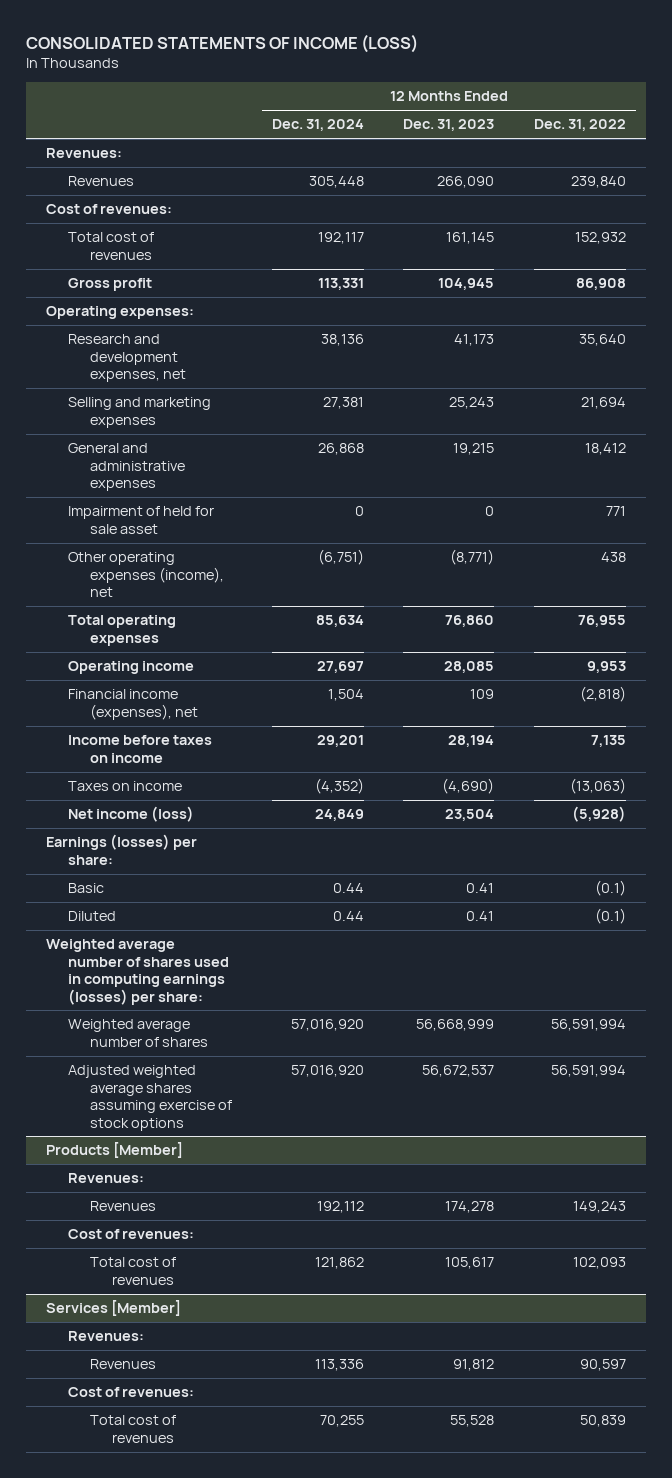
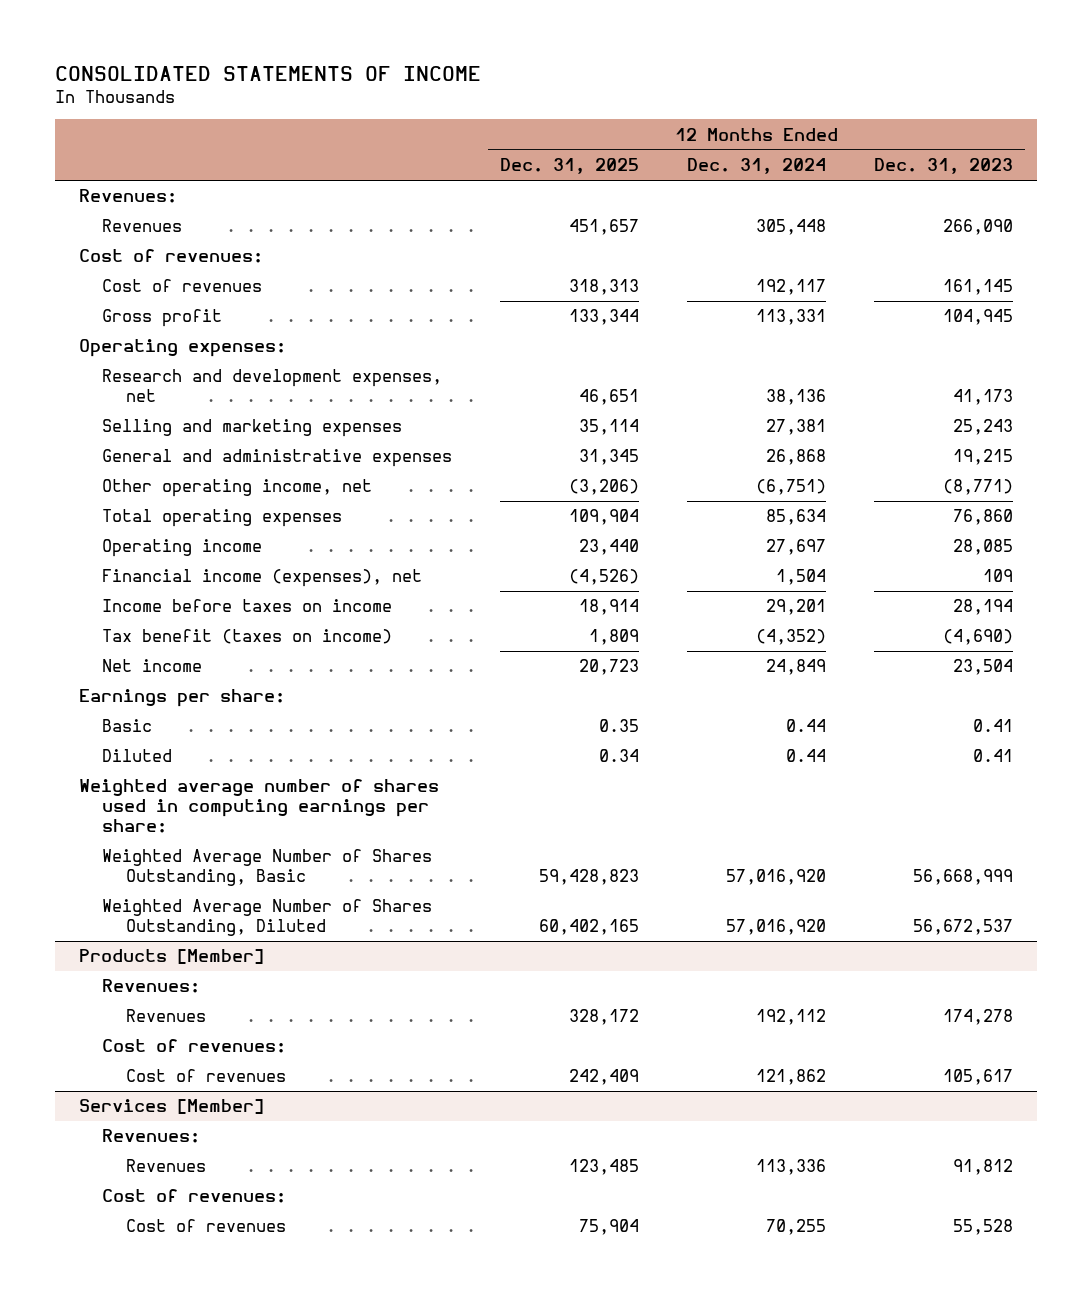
[26,33,419,53] CONSOLIDATED STATEMENTS OF INCOME (LOSS) -> [55,65,482,81] CONSOLIDATED STATEMENTS OF INCOME
[534,119,627,132] Dec. 31, 2022 -> none
none -> [500,158,640,175] Dec. 31, 2025
[68,232,155,260] Total cost of revenues -> [102,279,263,293] Cost of revenues
[68,506,215,534] Impairment of held for sale asset -> none
[68,552,224,598] Other operating expenses (income), net -> [102,479,373,498] Other operating income, net
[68,781,183,792] Taxes on income -> [102,629,393,645] Tax benefit (taxes on income)
[68,806,195,823] Net income (loss) -> [102,659,203,673] Net income
[46,834,198,865] Earnings (losses) per share: -> [79,689,286,708] Earnings per share:
[46,939,230,1005] Weighted average number of shares used in computing earnings (losses) per share: -> [79,779,440,834] Weighted average number of shares used in computing earnings per share:
[68,1019,208,1047] Weighted average number of shares -> [102,849,433,887] Weighted Average Number of Shares Outstanding, Basic
[68,1065,232,1131] Adjusted weighted average shares assuming exercise of stock options -> [102,899,433,937] Weighted Average Number of Shares Outstanding, Diluted
[89,1257,176,1285] Total cost of revenues -> [125,1069,286,1083] Cost of revenues
[89,1415,176,1443] Total cost of revenues -> [125,1219,286,1233] Cost of revenues

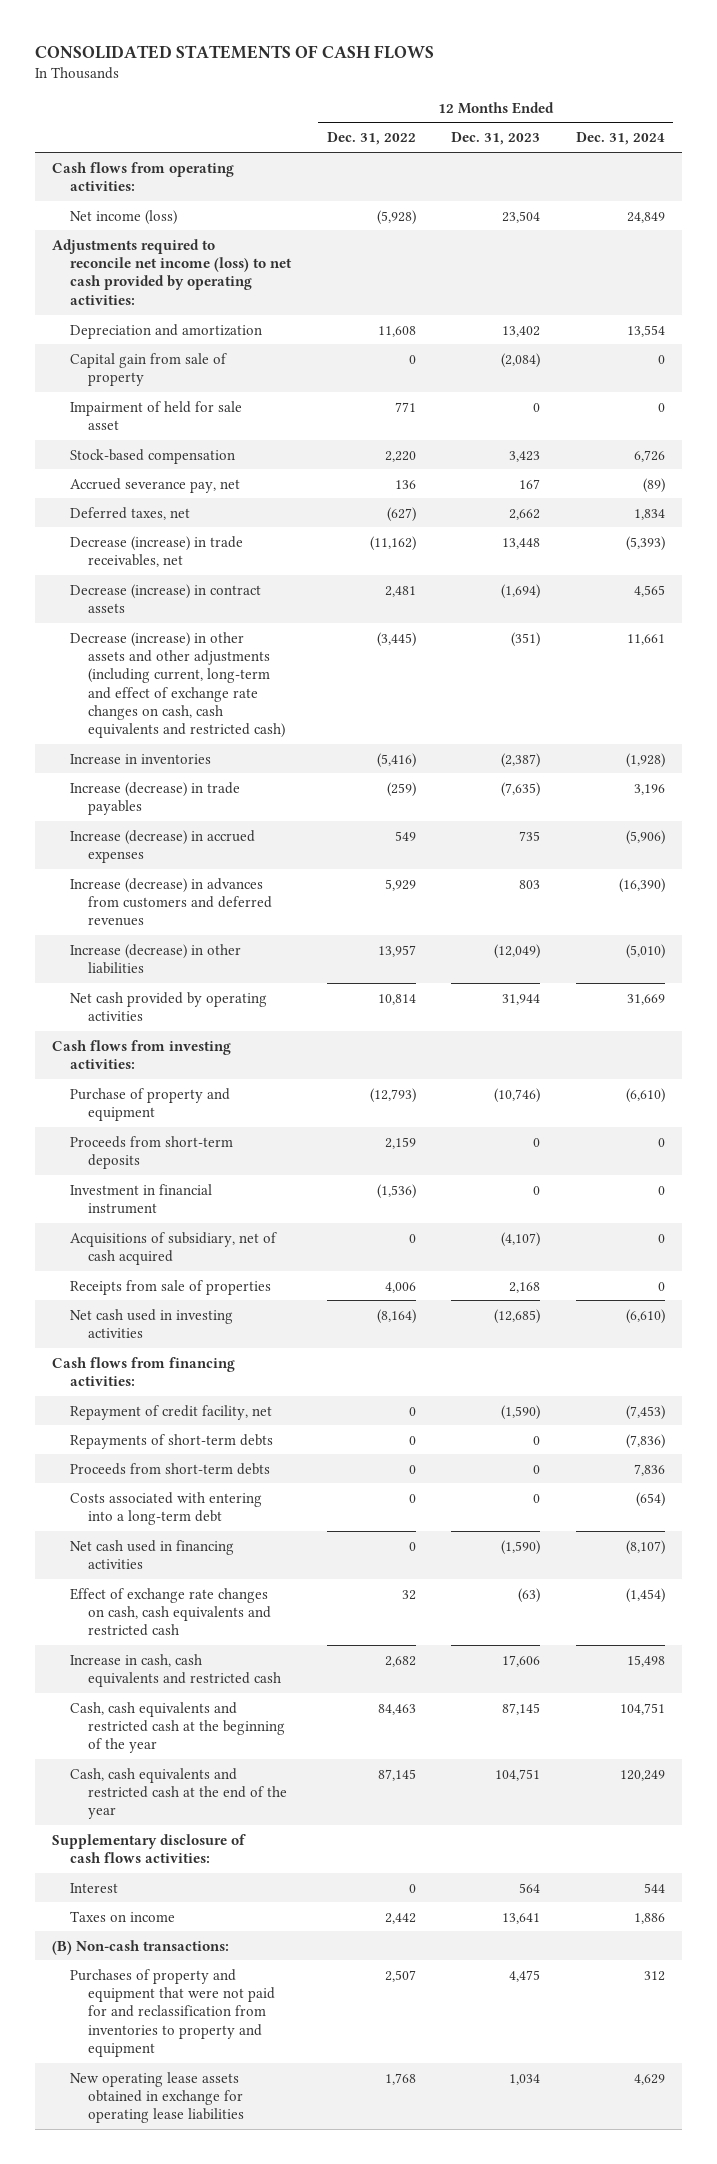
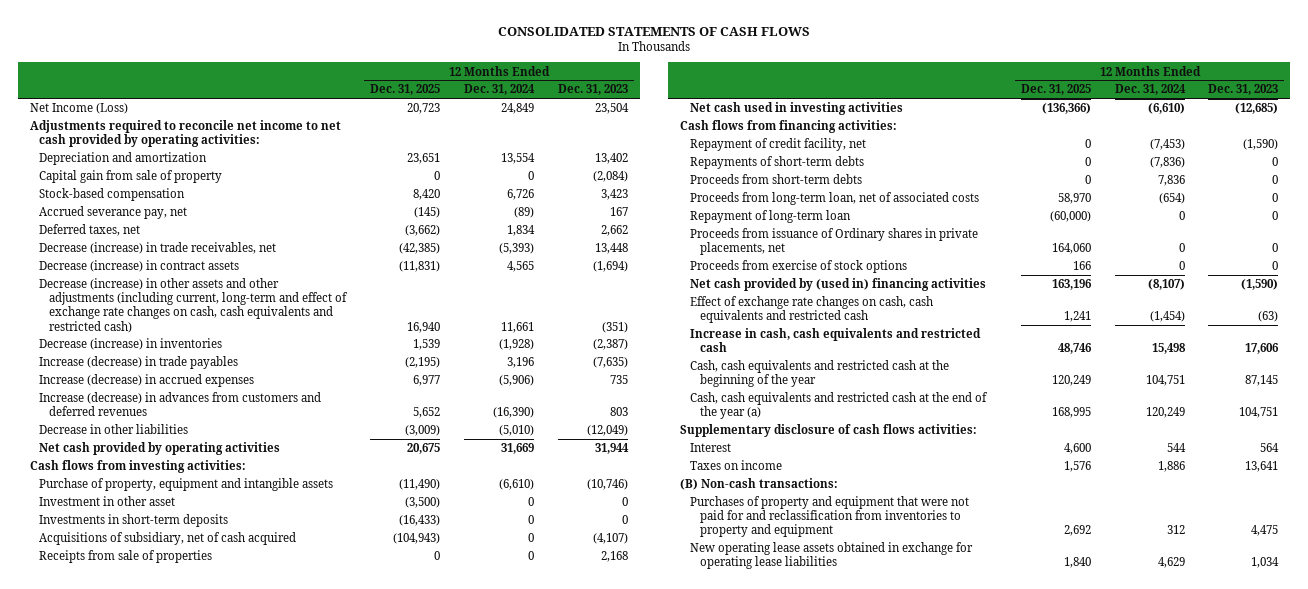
[326,132,416,146] Dec. 31, 2022 -> none
none -> [370,84,441,96] Dec. 31, 2025
[52,161,235,191] Cash flows from operating activities: -> none
[70,209,178,225] Net income (loss) -> [29,103,128,115] Net Income (Loss)
[52,238,293,305] Adjustments required to reconcile net income (loss) to net cash provided by operating activities: -> [29,120,341,148] Adjustments required to reconcile net income to net cash provided by operating activities:
[70,400,243,430] Impairment of held for sale asset -> none
[70,753,212,764] Increase in inventories -> [39,338,223,351] Decrease (increase) in inventories
[70,943,242,974] Increase (decrease) in other liabilities -> [39,424,189,435] Decrease in other liabilities
[70,1135,234,1169] Proceeds from short-term deposits -> none
[70,1183,213,1214] Investment in financial instrument -> none
[70,1087,231,1121] Purchase of property and equipment -> [39,478,334,492] Purchase of property, equipment and intangible assets
none -> [39,496,176,507] Investment in other asset
none -> [39,514,229,528] Investments in short-term deposits
[70,1491,263,1525] Costs associated with entering into a long-term debt -> [690,192,980,206] Proceeds from long-term loan, net of associated costs
none -> [690,210,852,224] Repayment of long-term loan
none -> [690,228,979,256] Proceeds from issuance of Ordinary shares in private placements, net
none -> [690,260,908,274] Proceeds from exercise of stock options
[70,1539,235,1569] Net cash used in financing activities -> [690,278,987,292] Net cash provided by (used in) financing activities
[70,1767,288,1820] Cash, cash equivalents and restricted cash at the end of the year -> [690,392,989,420] Cash, cash equivalents and restricted cash at the end of the year (a)

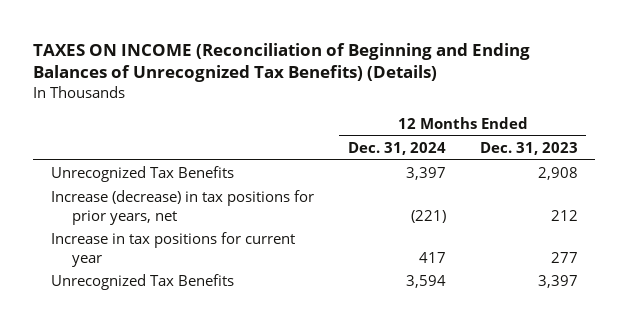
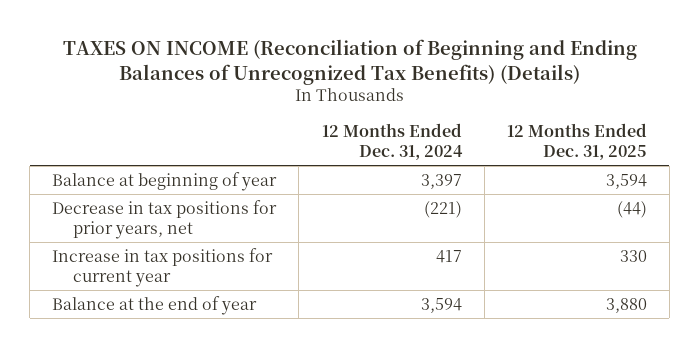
[479,141,578,155] Dec. 31, 2023 -> none
none -> [506,123,647,161] 12 Months Ended Dec. 31, 2025
[50,166,234,183] Unrecognized Tax Benefits -> [52,171,278,191] Balance at beginning of year
[50,190,314,225] Increase (decrease) in tax positions for prior years, net -> [52,199,278,239] Decrease in tax positions for prior years, net
[50,274,234,291] Unrecognized Tax Benefits -> [52,295,258,315] Balance at the end of year

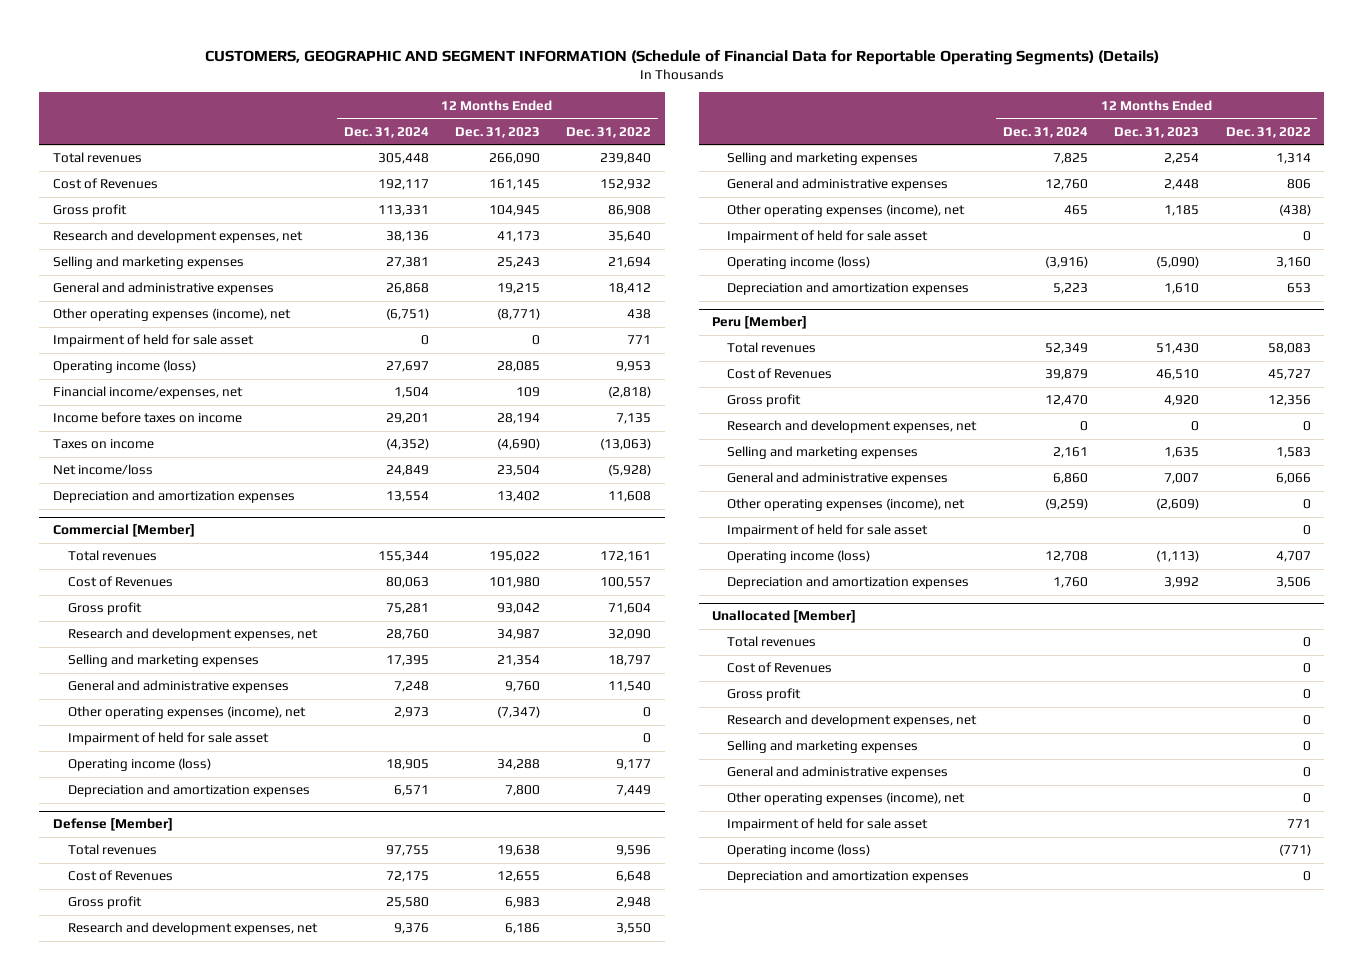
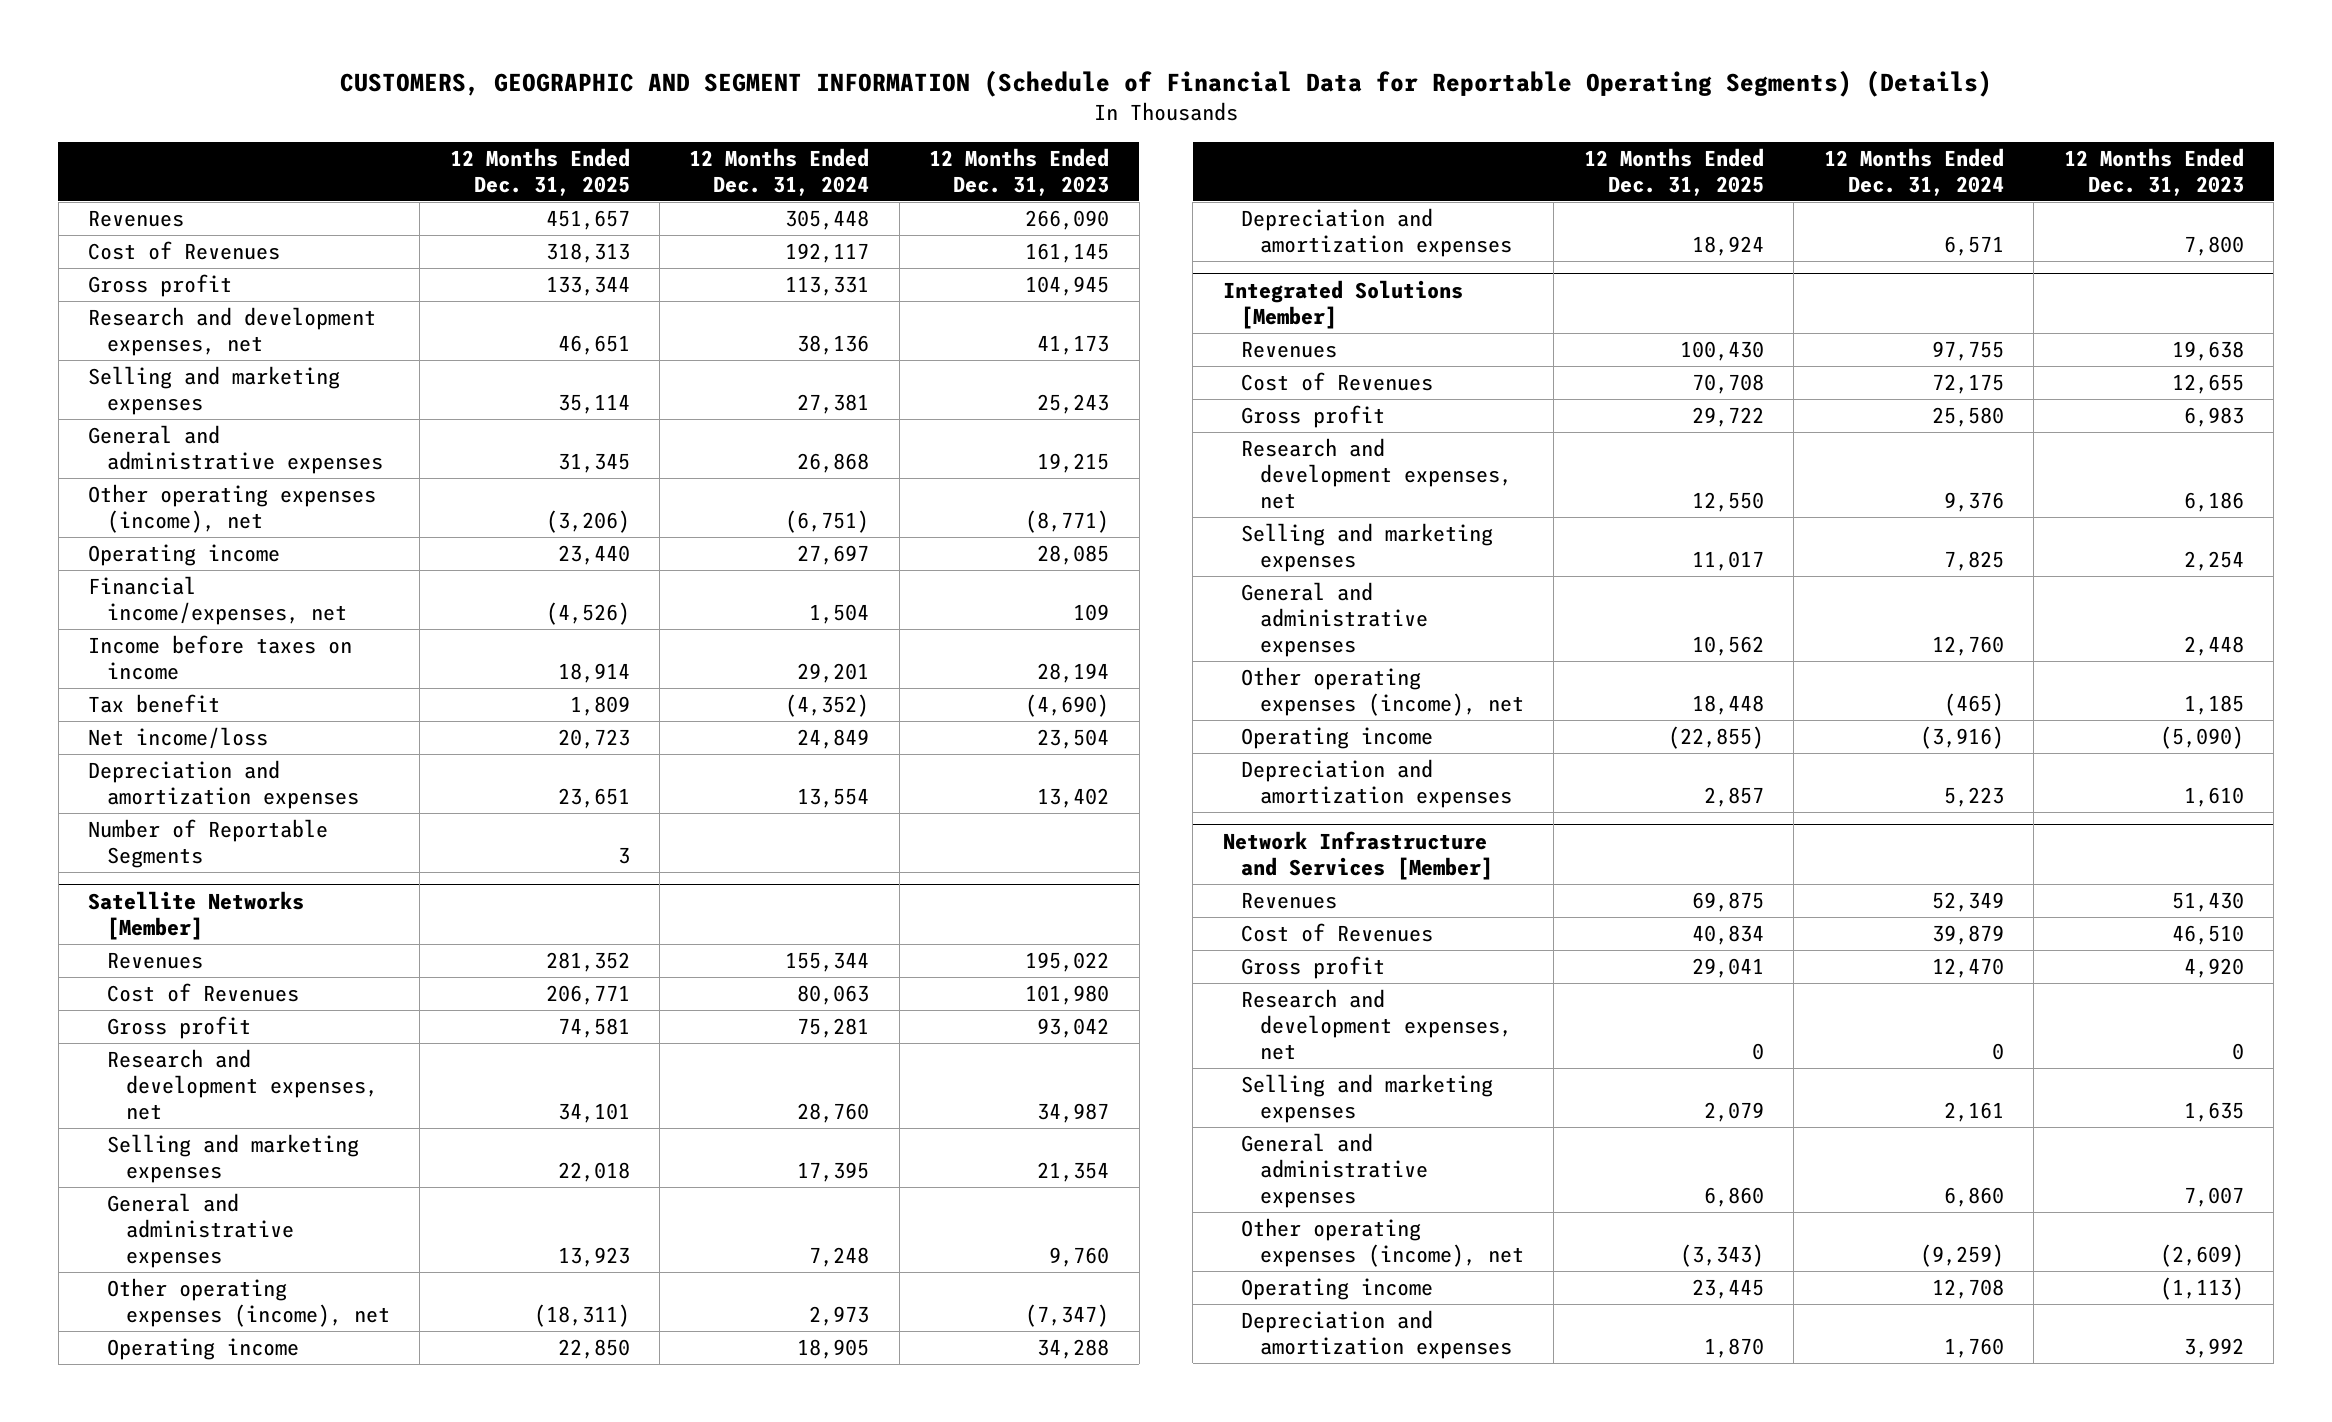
[566,126,652,138] Dec. 31, 2022 -> none
none -> [449,147,630,196] 12 Months Ended Dec. 31, 2025
[52,152,142,164] Total revenues -> [88,210,185,228] Revenues
[52,334,254,348] Impairment of held for sale asset -> none
[52,360,196,374] Operating income (loss) -> [88,544,281,567] Operating income
[52,439,154,450] Taxes on income -> [88,694,221,714] Tax benefit
[52,524,195,538] Commercial [Member] -> none
none -> [88,819,329,869] Number of Reportable Segments
none -> [88,891,305,940] Satellite Networks [Member]
[68,550,158,562] Total revenues -> [106,952,203,970] Revenues
[68,732,270,746] Impairment of held for sale asset -> none
[68,758,212,772] Operating income (loss) -> [106,1338,299,1361] Operating income
[52,818,173,832] Defense [Member] -> none
none -> [1222,280,1463,329] Integrated Solutions [Member]
[68,844,158,856] Total revenues -> [1241,341,1338,359] Revenues
[727,230,929,244] Impairment of held for sale asset -> none
[1063,205,1088,216] 465 -> [1943,693,2004,717] (465)
[727,256,871,270] Operating income (loss) -> [1241,727,1434,750] Operating income
[711,316,807,330] Peru [Member] -> none
none -> [1222,831,1494,880] Network Infrastructure and Services [Member]
[727,342,817,354] Total revenues -> [1241,892,1338,910] Revenues
[727,524,929,538] Impairment of held for sale asset -> none
[727,550,871,564] Operating income (loss) -> [1241,1278,1434,1301] Operating income
[711,610,856,624] Unallocated [Member] -> none
[727,636,817,648] Total revenues -> none
[727,662,833,674] Cost of Revenues -> none
[727,688,802,702] Gross profit -> none
[727,714,978,728] Research and development expenses, net -> none
[727,740,919,754] Selling and marketing expenses -> none
[727,766,949,780] General and administrative expenses -> none
[727,792,966,806] Other operating expenses (income), net -> none
[727,818,929,832] Impairment of held for sale asset -> none
[727,844,871,858] Operating income (loss) -> none
[727,870,970,884] Depreciation and amortization expenses -> none

